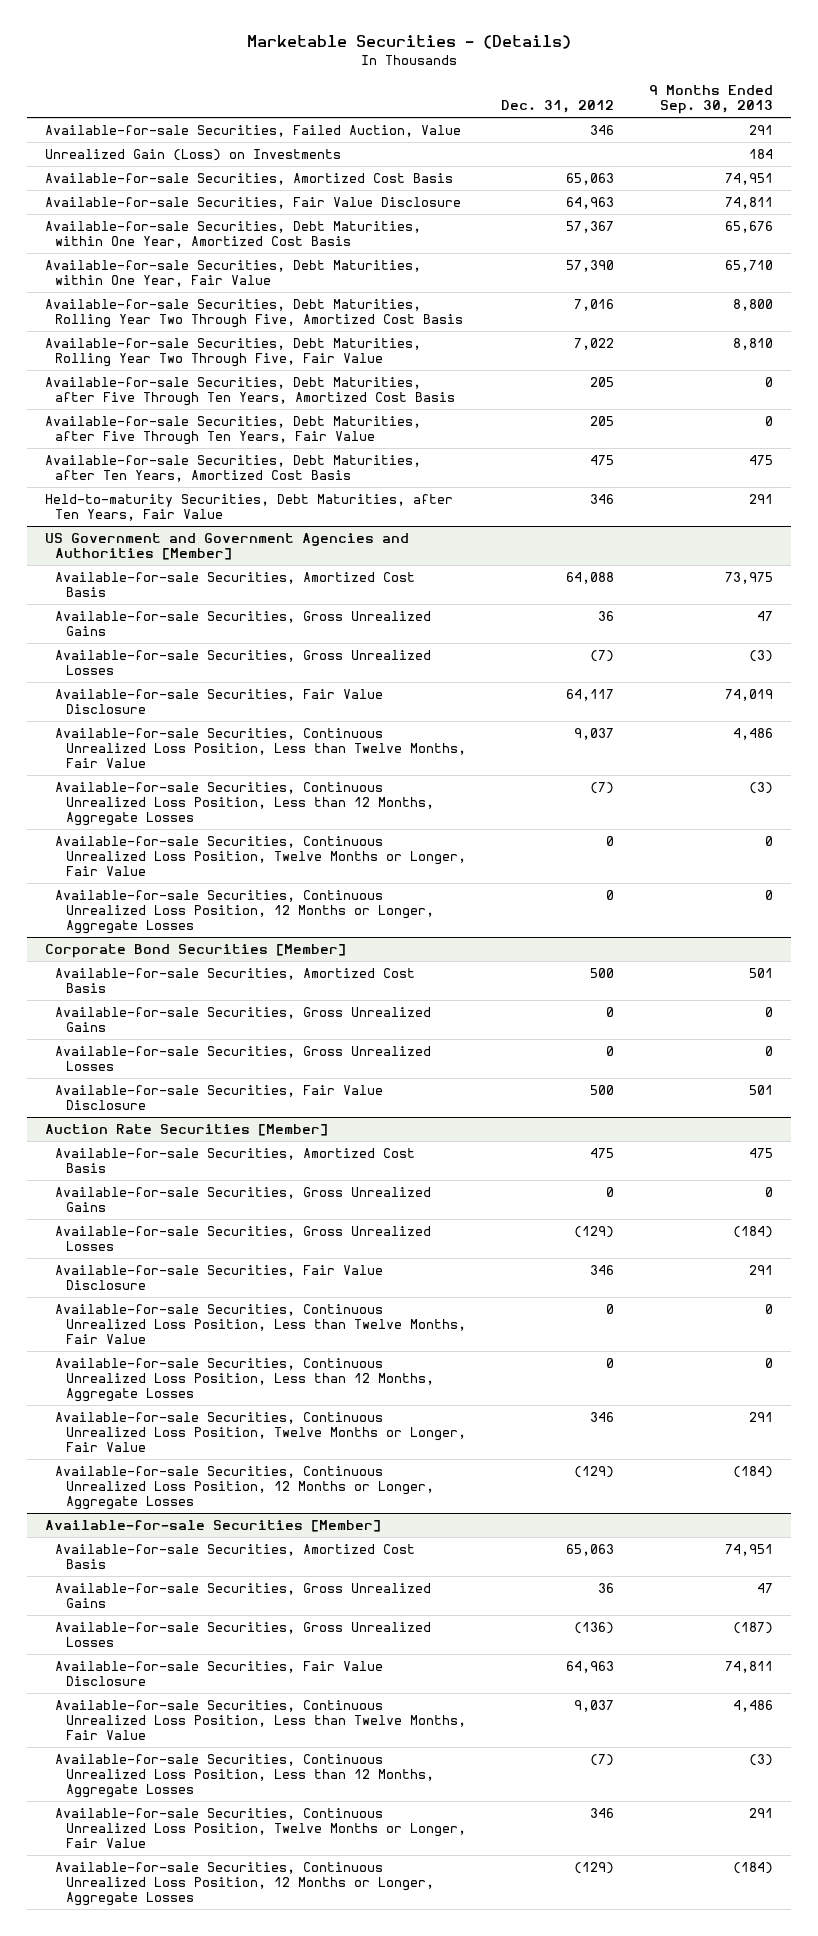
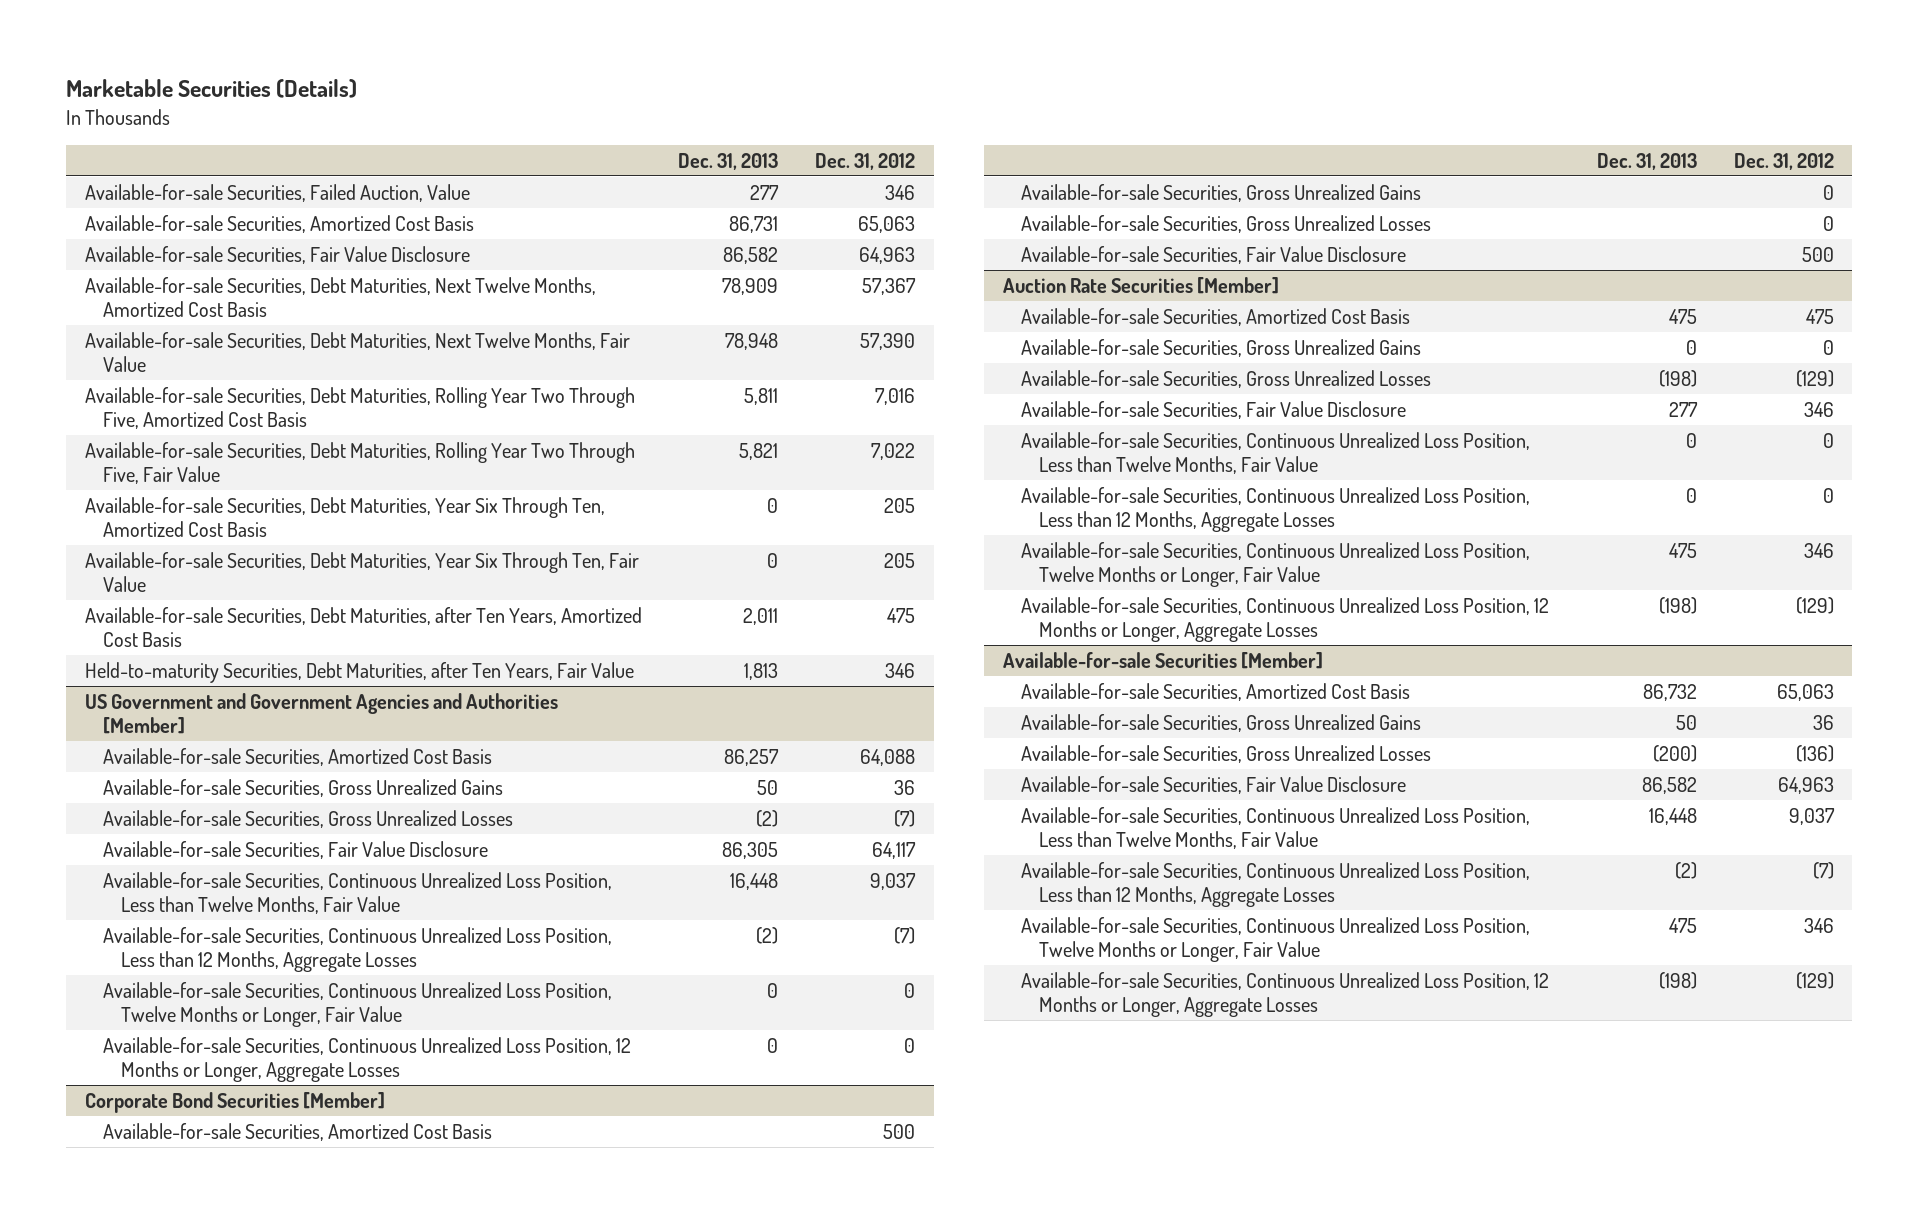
[247,35,572,50] Marketable Securities - (Details) -> [66,79,358,99] Marketable Securities (Details)
[649,85,774,115] 9 Months Ended Sep. 30, 2013 -> none
none -> [678,152,779,170] Dec. 31, 2013
[44,148,341,161] Unrealized Gain (Loss) on Investments -> none
[44,220,421,249] Available-for-sale Securities, Debt Maturities, within One Year, Amortized Cost Basis -> [84,276,596,318] Available-for-sale Securities, Debt Maturities, Next Twelve Months, Amortized Cost Basis
[44,259,421,288] Available-for-sale Securities, Debt Maturities, within One Year, Fair Value -> [84,331,630,373] Available-for-sale Securities, Debt Maturities, Next Twelve Months, Fair Value
[44,376,456,407] Available-for-sale Securities, Debt Maturities, after Five Through Ten Years, Amortized Cost Basis -> [84,496,605,538] Available-for-sale Securities, Debt Maturities, Year Six Through Ten, Amortized Cost Basis
[44,415,421,446] Available-for-sale Securities, Debt Maturities, after Five Through Ten Years, Fair Value -> [84,551,639,593] Available-for-sale Securities, Debt Maturities, Year Six Through Ten, Fair Value

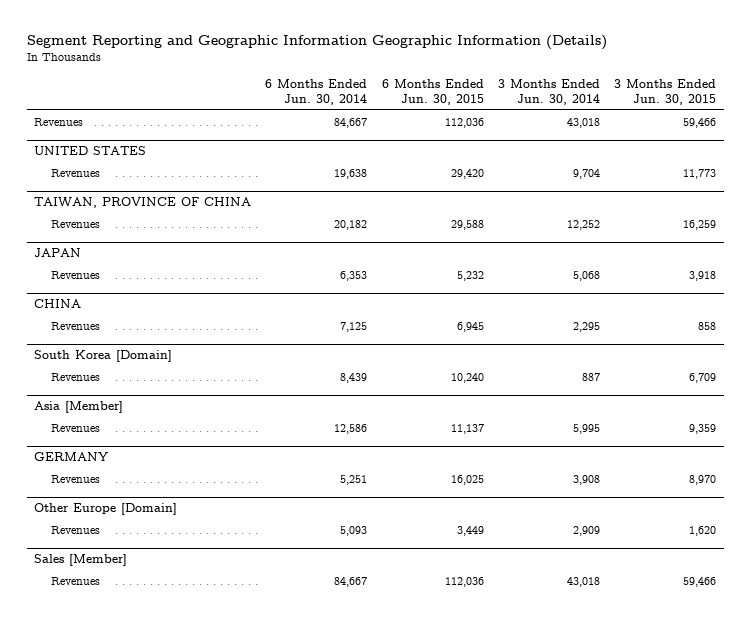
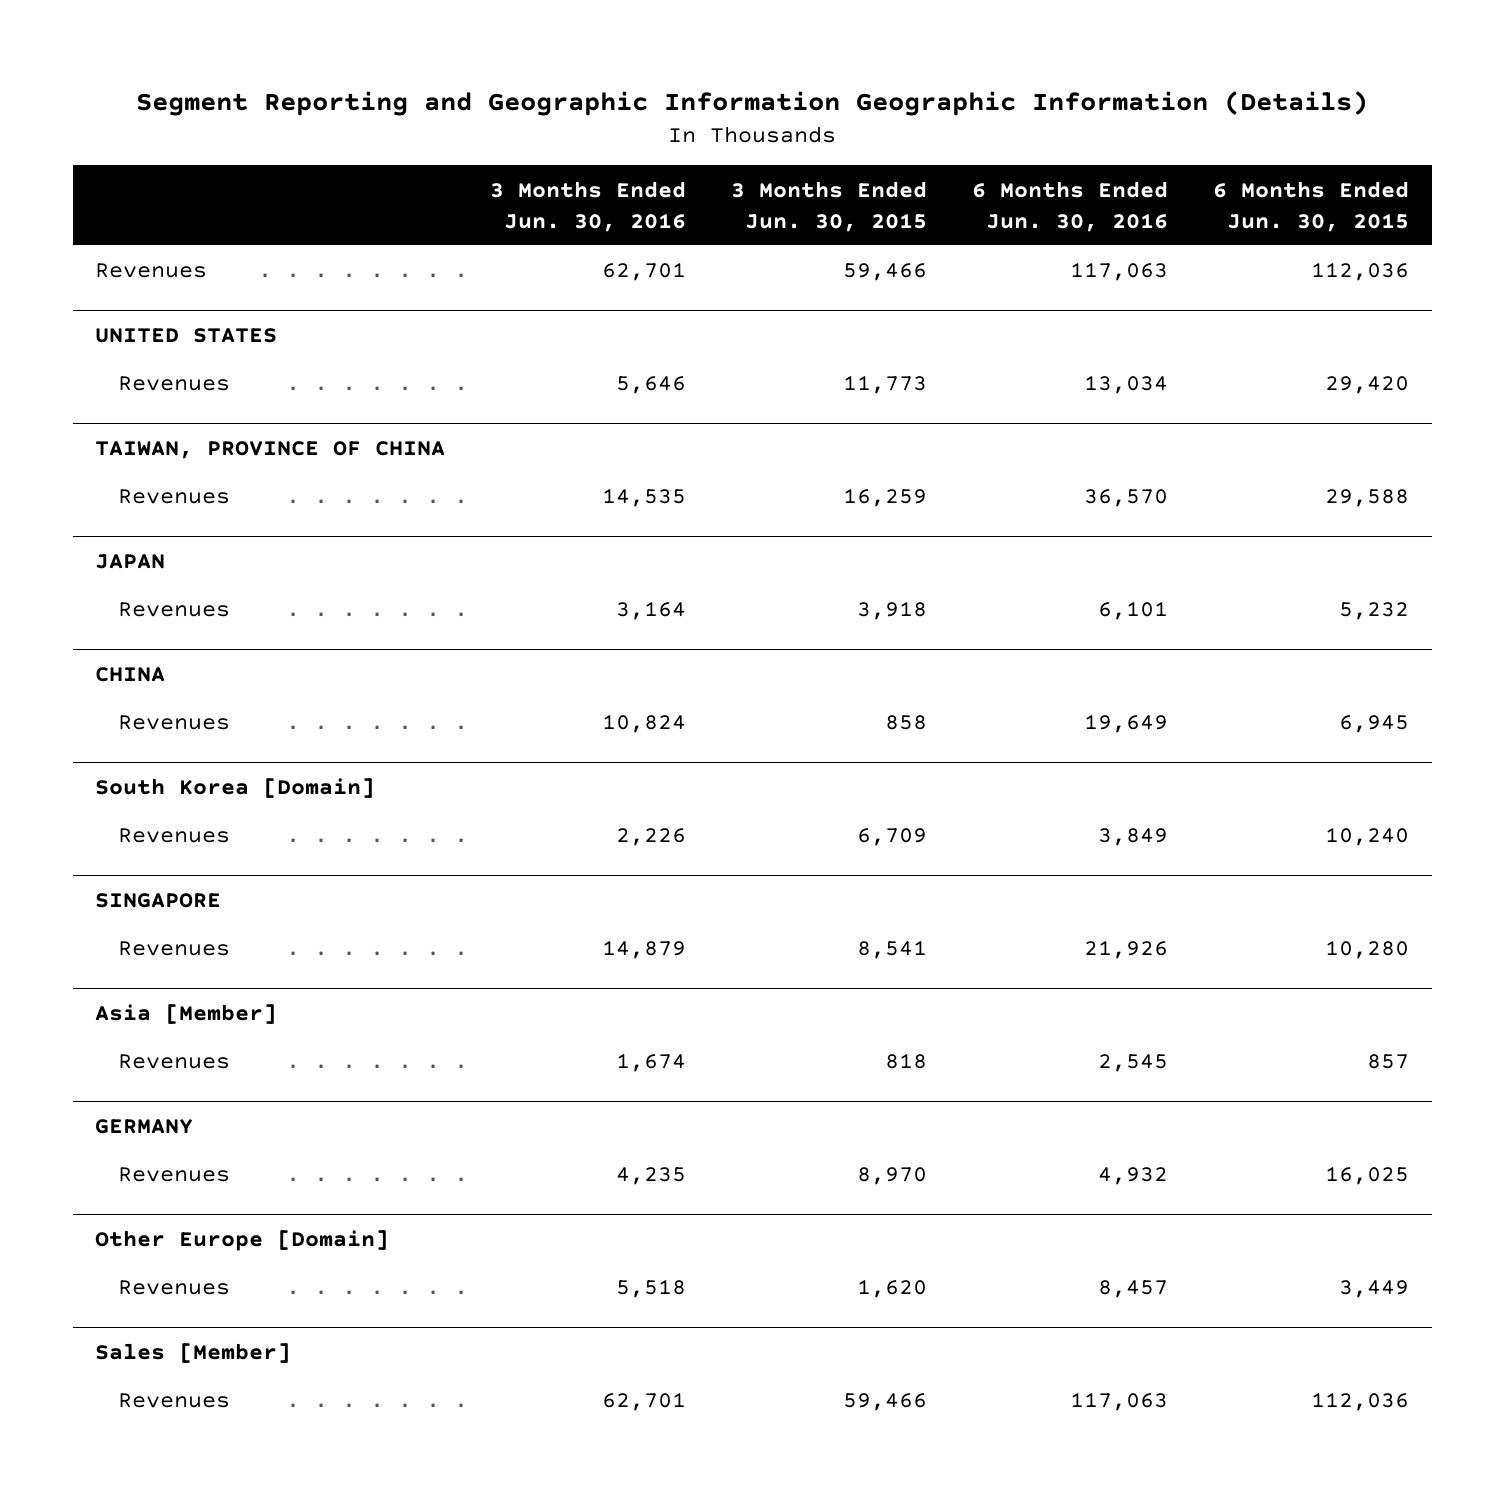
[265,79,368,105] 6 Months Ended Jun. 30, 2014 -> none
[498,79,601,105] 3 Months Ended Jun. 30, 2014 -> none
none -> [490,180,687,232] 3 Months Ended Jun. 30, 2016
none -> [972,180,1169,232] 6 Months Ended Jun. 30, 2016
none -> [95,892,222,908] SINGAPORE
none -> [118,941,231,957] Revenues
[450,424,484,435] 11,137 -> [1367,1054,1410,1070] 857
[689,424,717,435] 9,359 -> [885,1053,928,1070] 818

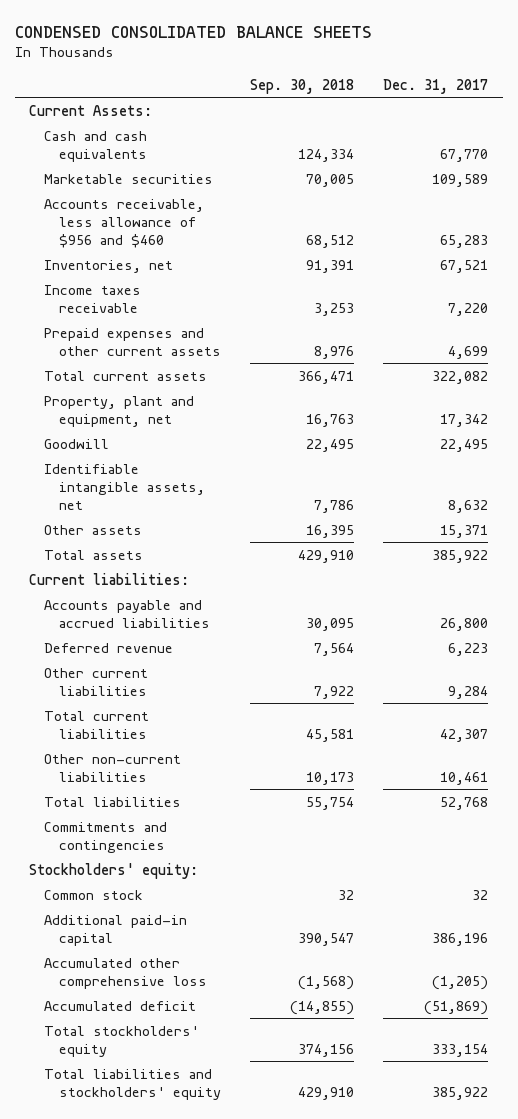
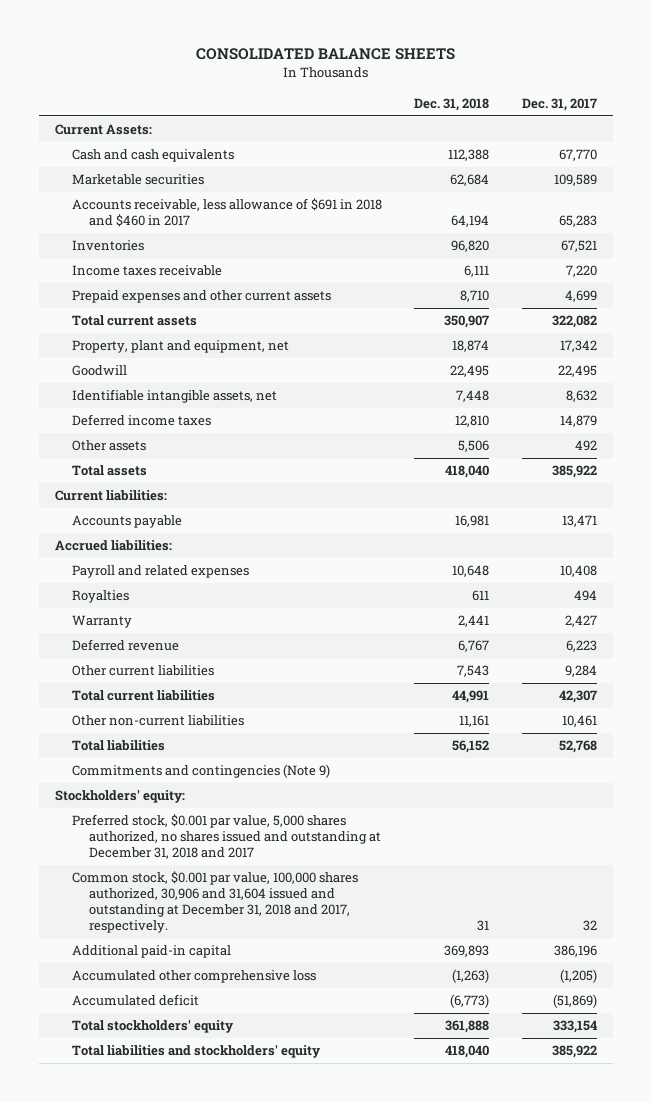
[14,25,372,38] CONDENSED CONSOLIDATED BALANCE SHEETS -> [195,48,455,61] CONSOLIDATED BALANCE SHEETS
[249,78,354,94] Sep. 30, 2018 -> none
none -> [414,97,490,111] Dec. 31, 2018
[44,198,205,248] Accounts receivable, less allowance of $956 and $460 -> [71,198,382,228] Accounts receivable, less allowance of $691 in 2018 and $460 in 2017
[44,259,174,273] Inventories, net -> [71,240,144,252] Inventories
none -> [71,414,211,427] Deferred income taxes
[440,524,489,538] 15,371 -> [574,440,597,452] 492
[44,599,210,628] Accounts payable and accrued liabilities -> none
none -> [71,515,182,529] Accounts payable
none -> [54,540,172,552] Accrued liabilities:
none -> [71,565,249,579] Payroll and related expenses
none -> [71,590,129,604] Royalties
none -> [71,615,132,629] Warranty
[44,821,168,853] Commitments and contingencies -> [71,764,330,779] Commitments and contingencies (Note 9)
none -> [71,814,381,860] Preferred stock, $0.001 par value, 5,000 shares authorized, no shares issued and outstanding at December 31, 2018 and 2017
[44,889,144,900] Common stock -> [71,871,358,934] Common stock, $0.001 par value, 100,000 shares authorized, 30,906 and 31,604 issued and outstanding at December 31, 2018 and 2017, respectively.

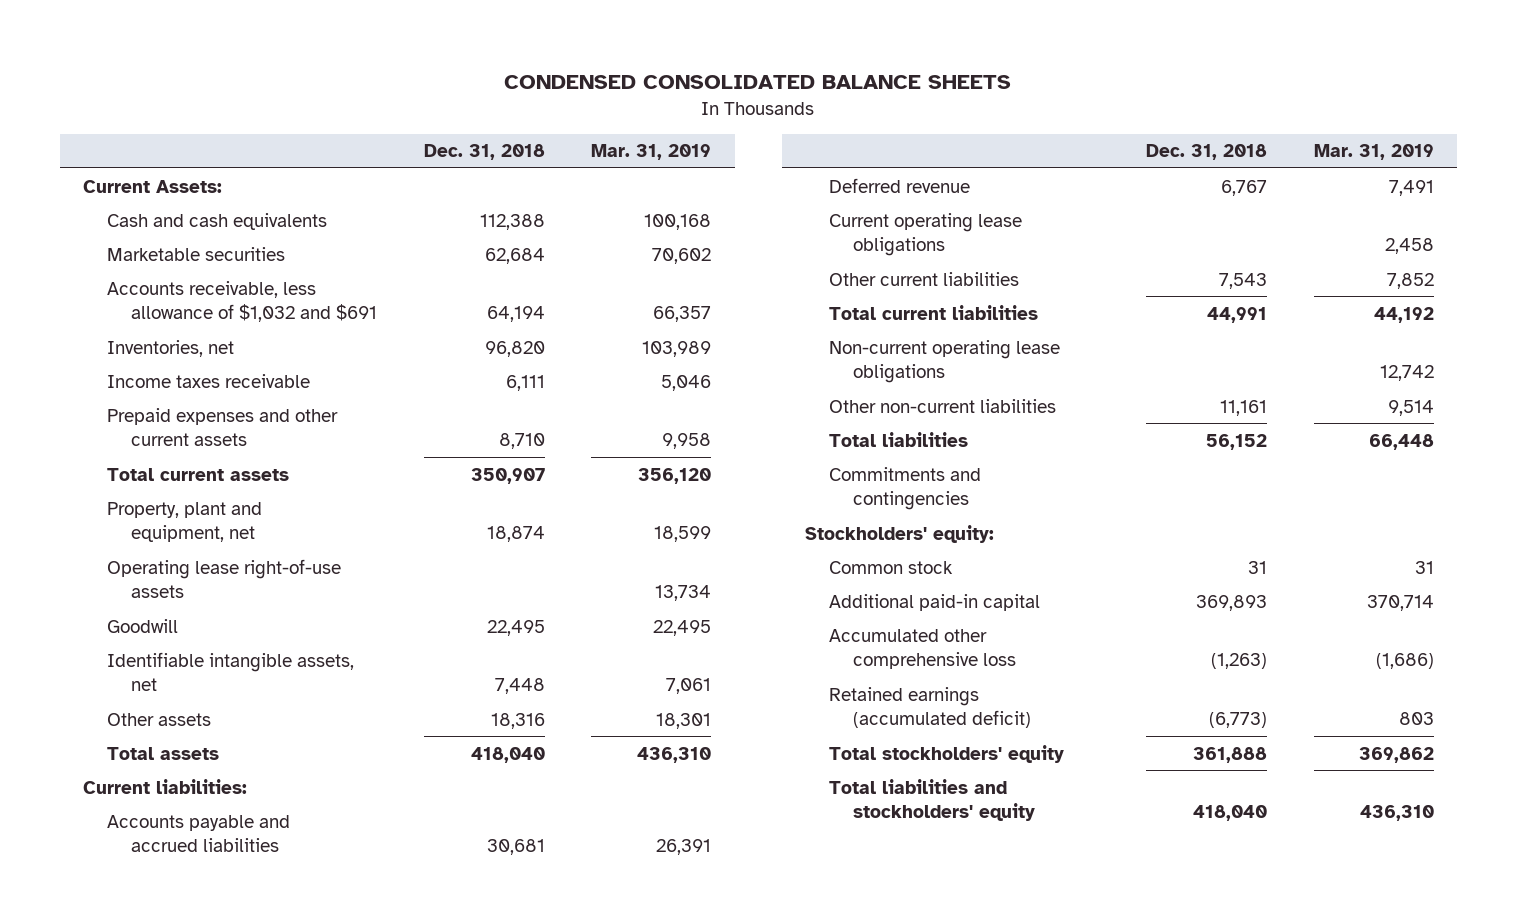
[195,48,455,61] CONSOLIDATED BALANCE SHEETS -> [504,75,1012,90] CONDENSED CONSOLIDATED BALANCE SHEETS
[521,97,597,111] Dec. 31, 2017 -> none
none -> [591,144,712,161] Mar. 31, 2019
[71,198,382,228] Accounts receivable, less allowance of $691 in 2018 and $460 in 2017 -> [107,280,377,323] Accounts receivable, less allowance of $1,032 and $691
[71,240,144,252] Inventories -> [107,339,235,357] Inventories, net
none -> [107,558,342,599] Operating lease right-of-use assets
[71,414,211,427] Deferred income taxes -> none
[458,440,490,453] 5,506 -> [490,712,545,729] 18,316
[71,515,182,529] Accounts payable -> none
[54,540,172,552] Accrued liabilities: -> none
[71,565,249,579] Payroll and related expenses -> none
[71,590,129,604] Royalties -> none
[71,615,132,629] Warranty -> none
none -> [107,814,291,853] Accounts payable and accrued liabilities
none -> [829,212,1023,257] Current operating lease obligations
none -> [829,339,1061,384] Non-current operating lease obligations
[71,764,330,779] Commitments and contingencies (Note 9) -> [829,466,982,511] Commitments and contingencies
[71,814,381,860] Preferred stock, $0.001 par value, 5,000 shares authorized, no shares issued and outstanding at December 31, 2018 and 2017 -> none
[71,871,358,934] Common stock, $0.001 par value, 100,000 shares authorized, 30,906 and 31,604 issued and outstanding at December 31, 2018 and 2017, respectively. -> [829,560,954,574] Common stock
[71,994,199,1007] Accumulated deficit -> [829,686,1032,729] Retained earnings (accumulated deficit)

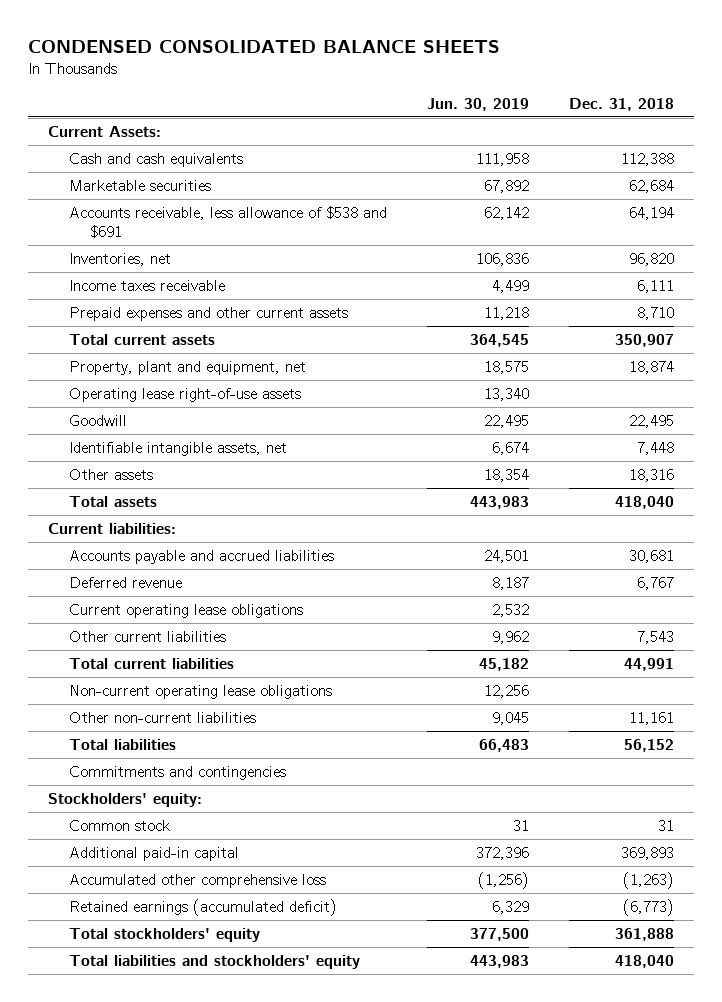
[591,144,712,161] Mar. 31, 2019 -> none
none -> [426,98,529,112] Jun. 30, 2019
[107,280,377,323] Accounts receivable, less allowance of $1,032 and $691 -> [68,205,387,239] Accounts receivable, less allowance of $538 and $691

